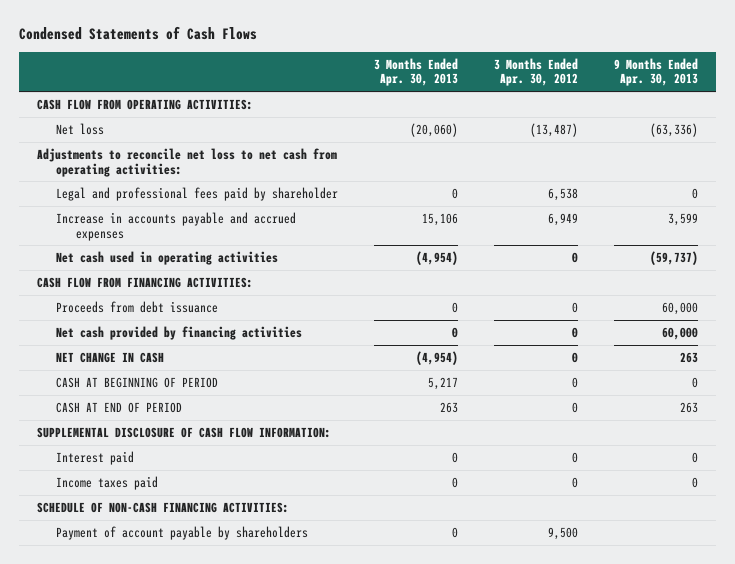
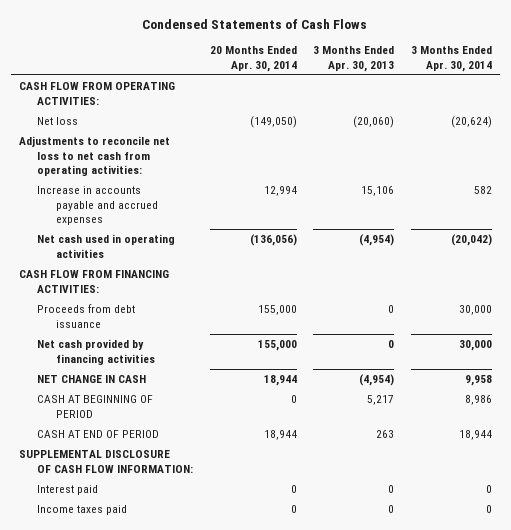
[494,57,579,87] 3 Months Ended Apr. 30, 2012 -> none
[614,57,699,87] 9 Months Ended Apr. 30, 2013 -> none
none -> [209,46,297,72] 20 Months Ended Apr. 30, 2014
none -> [410,46,492,72] 3 Months Ended Apr. 30, 2014
[56,186,339,201] Legal and professional fees paid by shareholder -> none
[36,501,289,513] SCHEDULE OF NON-CASH FINANCING ACTIVITIES: -> none
[56,525,309,540] Payment of account payable by shareholders -> none

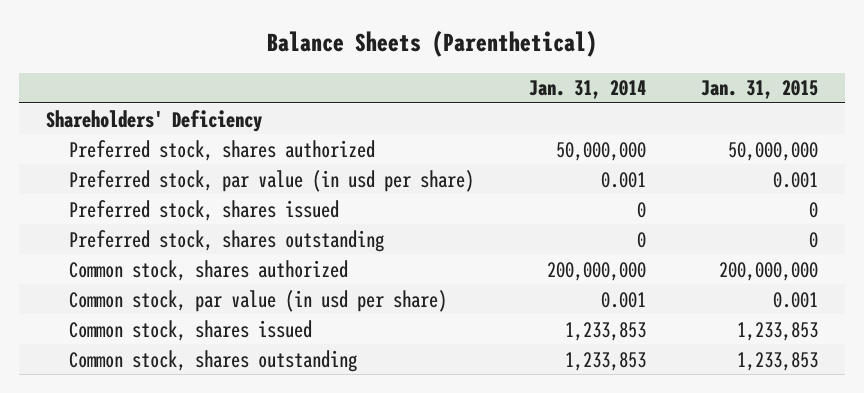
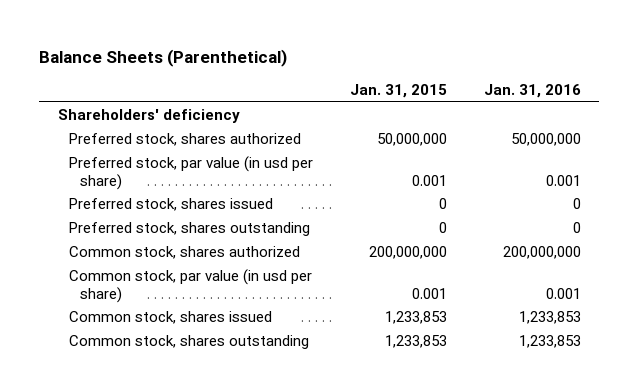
[528,80,646,100] Jan. 31, 2014 -> none
none -> [483,83,581,98] Jan. 31, 2016
[46,109,263,132] Shareholders' Deficiency -> [57,109,240,124] Shareholders' deficiency

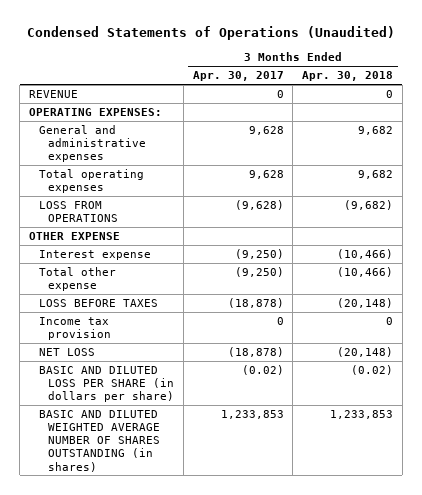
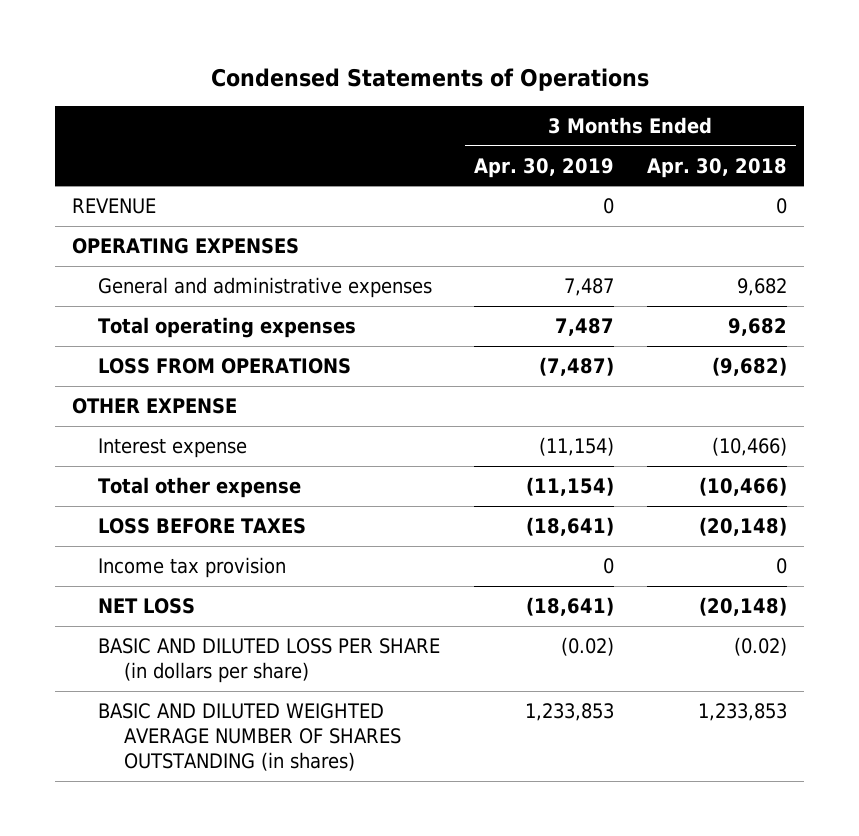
[26,25,395,40] Condensed Statements of Operations (Unaudited) -> [210,67,649,91] Condensed Statements of Operations
[192,71,284,82] Apr. 30, 2017 -> none
none -> [473,157,614,178] Apr. 30, 2019
[28,108,162,117] OPERATING EXPENSES: -> [71,238,299,255] OPERATING EXPENSES

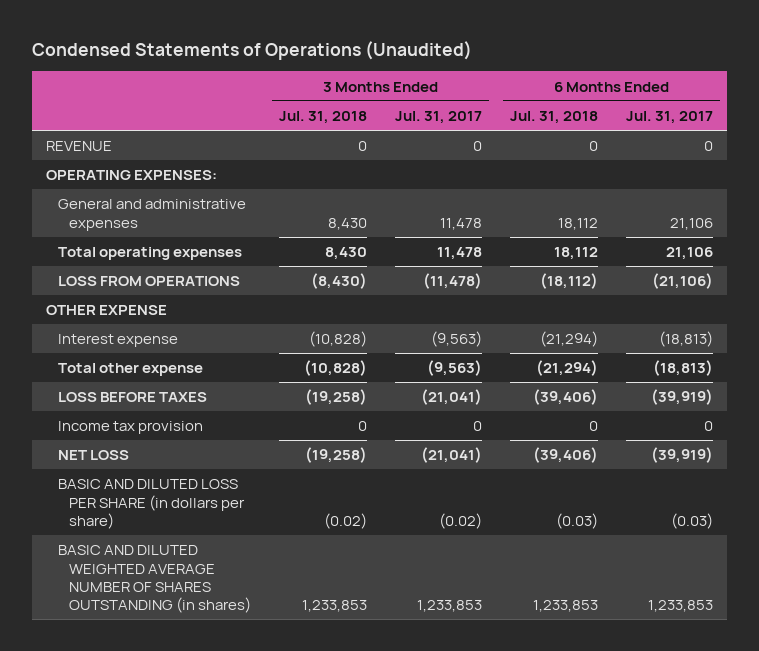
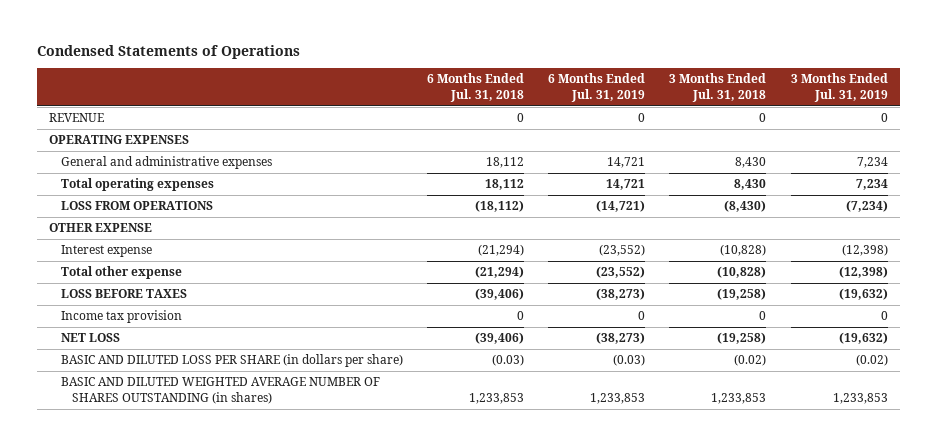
[32,41,473,61] Condensed Statements of Operations (Unaudited) -> [37,44,301,59] Condensed Statements of Operations
[395,111,483,125] Jul. 31, 2017 -> none
[626,111,714,125] Jul. 31, 2017 -> none
none -> [548,73,646,102] 6 Months Ended Jul. 31, 2019
none -> [790,73,888,102] 3 Months Ended Jul. 31, 2019
[46,170,218,181] OPERATING EXPENSES: -> [49,135,190,145] OPERATING EXPENSES

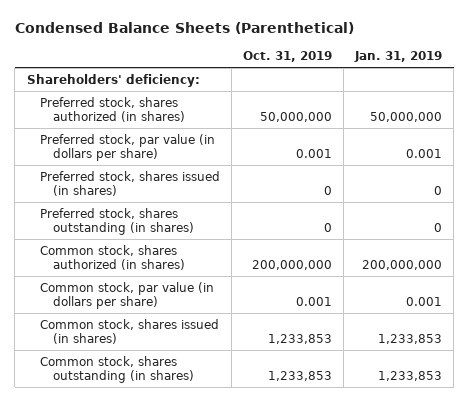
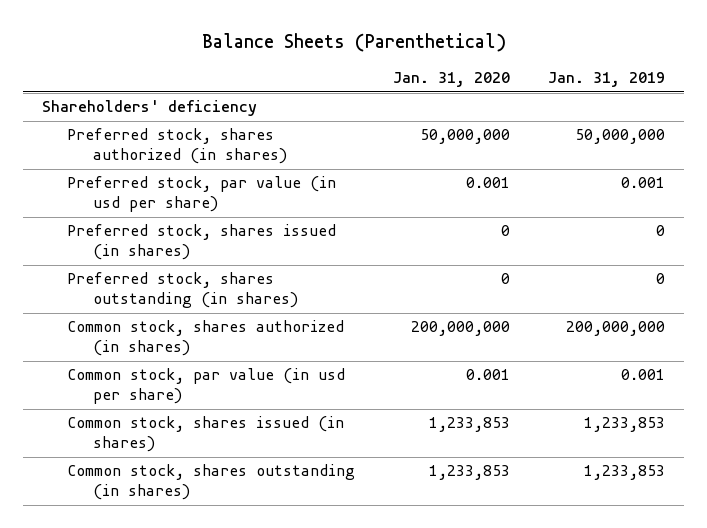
[14,21,354,34] Condensed Balance Sheets (Parenthetical) -> [201,32,506,52] Balance Sheets (Parenthetical)
[242,51,332,63] Oct. 31, 2019 -> none
none -> [393,72,511,88] Jan. 31, 2020
[26,73,200,87] Shareholders' deficiency: -> [42,100,258,117] Shareholders' deficiency
[39,133,215,162] Preferred stock, par value (in dollars per share) -> [67,176,337,213] Preferred stock, par value (in usd per share)
[39,281,214,310] Common stock, par value (in dollars per share) -> [67,368,346,405] Common stock, par value (in usd per share)

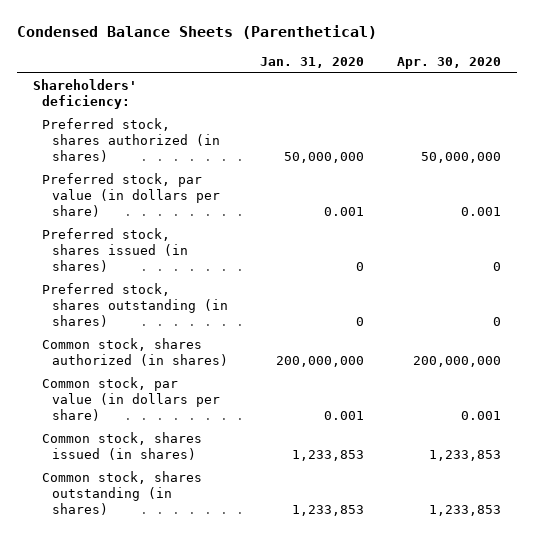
[201,32,506,52] Balance Sheets (Parenthetical) -> [16,24,377,39] Condensed Balance Sheets (Parenthetical)
[548,72,666,88] Jan. 31, 2019 -> none
none -> [396,56,501,69] Apr. 30, 2020
[42,100,258,117] Shareholders' deficiency -> [32,79,137,110] Shareholders' deficiency:
[67,176,337,213] Preferred stock, par value (in usd per share) -> [42,173,220,218] Preferred stock, par value (in dollars per share)
[67,368,346,405] Common stock, par value (in usd per share) -> [42,377,220,422] Common stock, par value (in dollars per share)

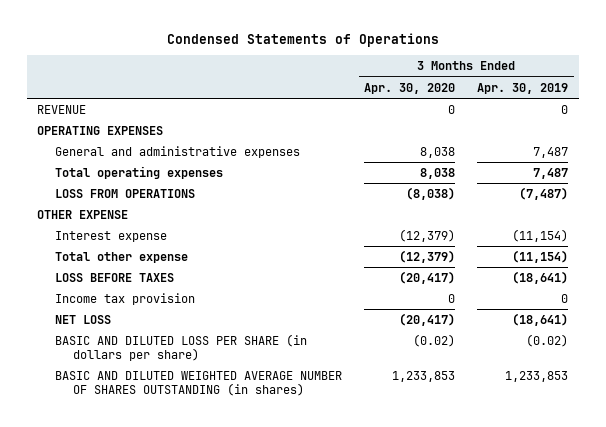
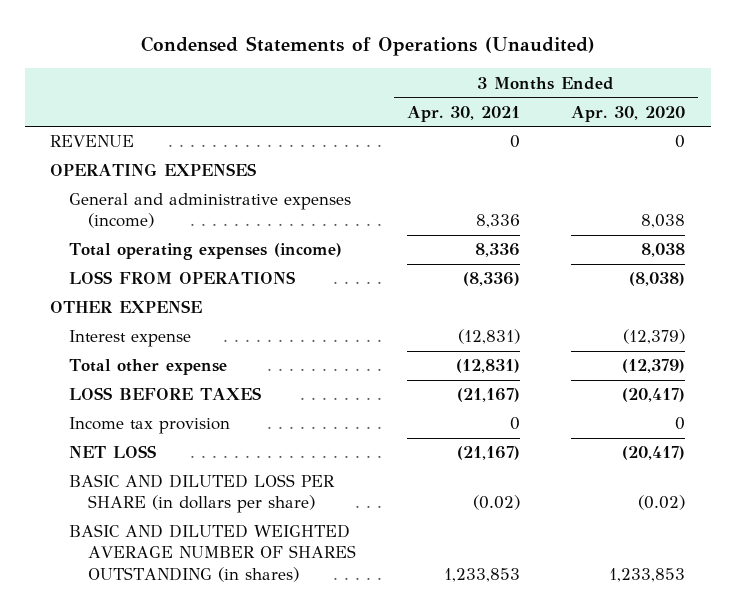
[166,33,439,48] Condensed Statements of Operations -> [140,36,595,57] Condensed Statements of Operations (Unaudited)
[477,82,569,94] Apr. 30, 2019 -> none
none -> [407,105,521,122] Apr. 30, 2021
[55,145,301,158] General and administrative expenses -> [69,193,352,229] General and administrative expenses (income)
[55,165,224,179] Total operating expenses -> [69,243,343,261] Total operating expenses (income)

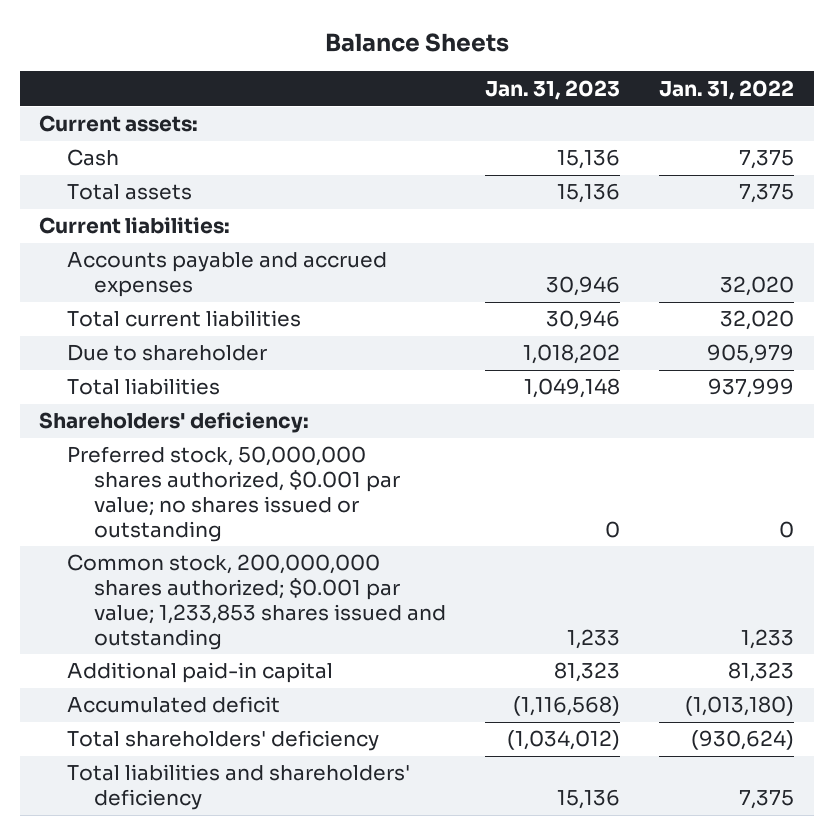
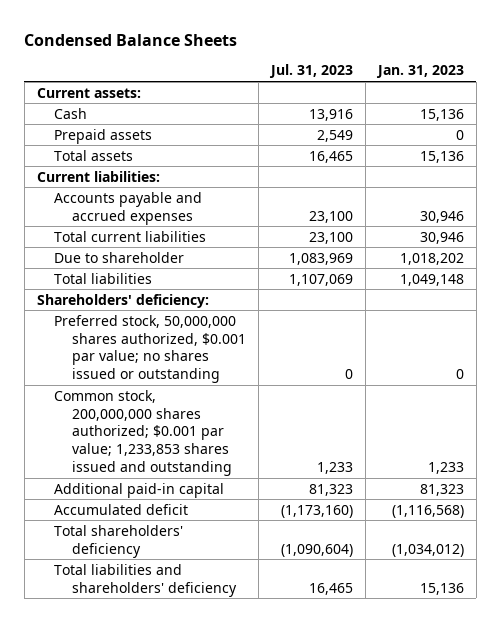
[324,33,509,53] Balance Sheets -> [24,33,238,46] Condensed Balance Sheets
[659,79,795,100] Jan. 31, 2022 -> none
none -> [268,64,353,79] Jul. 31, 2023
none -> [54,128,153,144] Prepaid assets

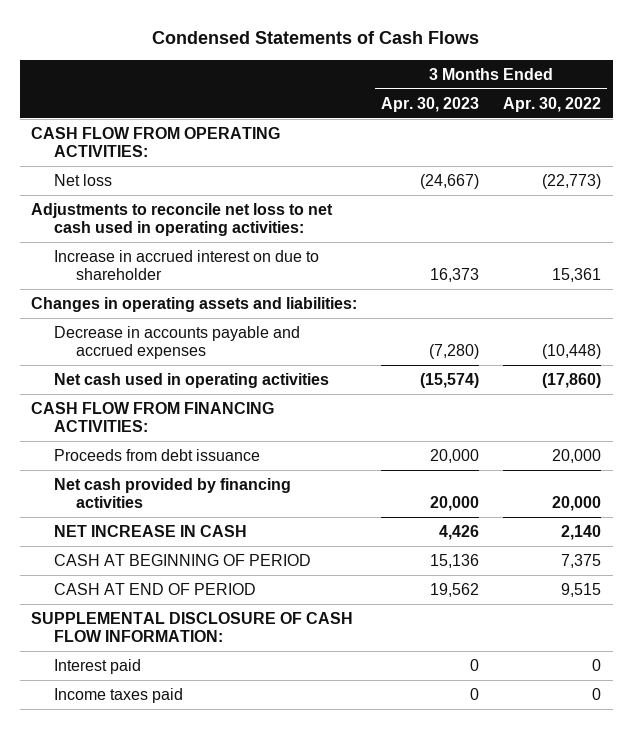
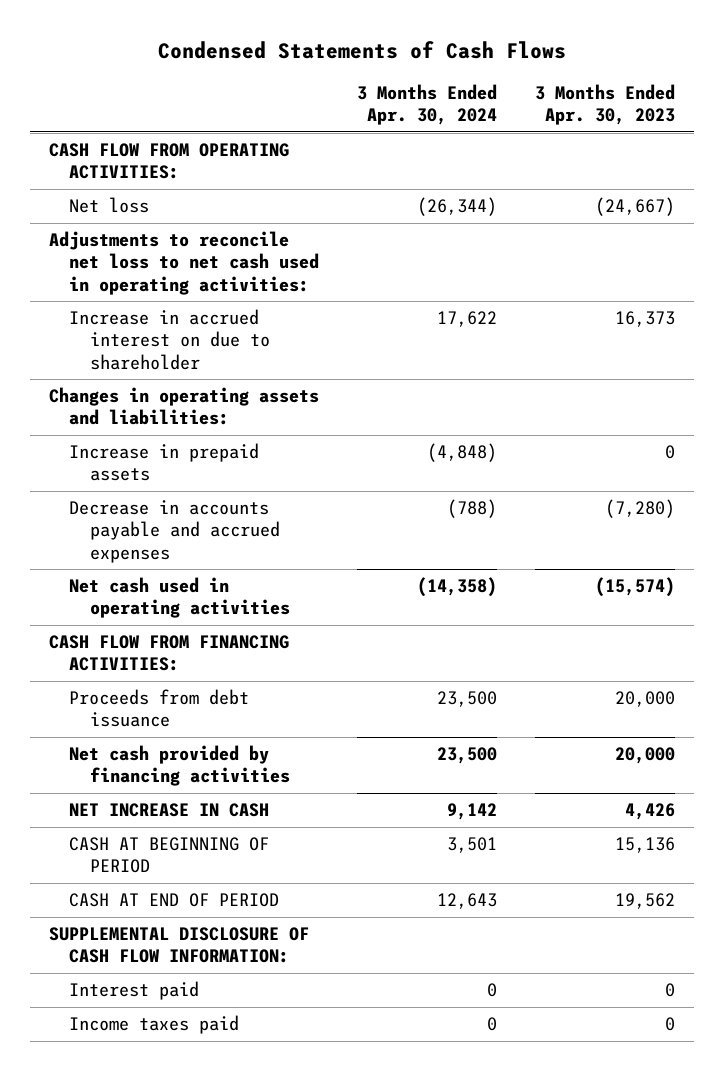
[502,96,601,112] Apr. 30, 2022 -> none
none -> [357,84,498,126] 3 Months Ended Apr. 30, 2024
none -> [69,443,260,482] Increase in prepaid assets

